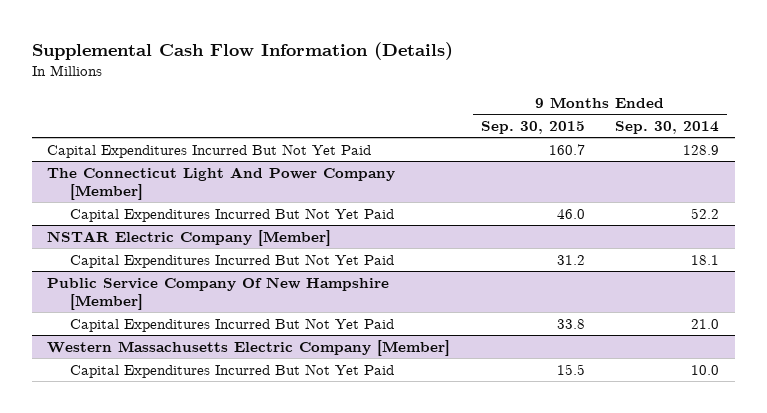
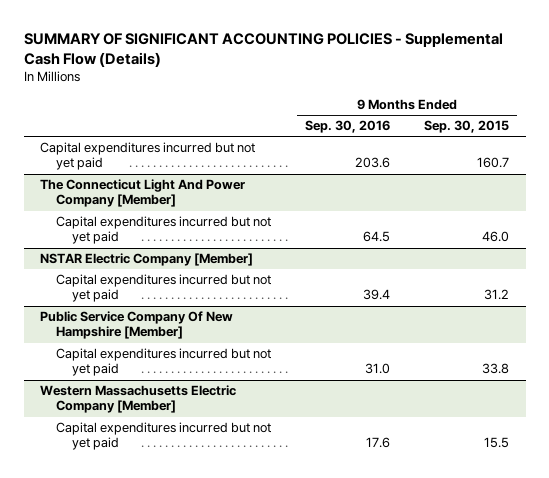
[32,41,454,60] Supplemental Cash Flow Information (Details) -> [23,32,503,67] SUMMARY OF SIGNIFICANT ACCOUNTING POLICIES - Supplemental Cash Flow (Details)
[615,121,720,135] Sep. 30, 2014 -> none
none -> [305,120,391,134] Sep. 30, 2016
[47,143,372,158] Capital Expenditures Incurred But Not Yet Paid -> [40,142,256,171] Capital expenditures incurred but not yet paid
[70,207,395,222] Capital Expenditures Incurred But Not Yet Paid -> [56,216,272,245] Capital expenditures incurred but not yet paid
[70,253,395,268] Capital Expenditures Incurred But Not Yet Paid -> [56,274,272,303] Capital expenditures incurred but not yet paid
[70,317,395,332] Capital Expenditures Incurred But Not Yet Paid -> [56,348,272,377] Capital expenditures incurred but not yet paid
[70,363,395,378] Capital Expenditures Incurred But Not Yet Paid -> [56,422,272,451] Capital expenditures incurred but not yet paid

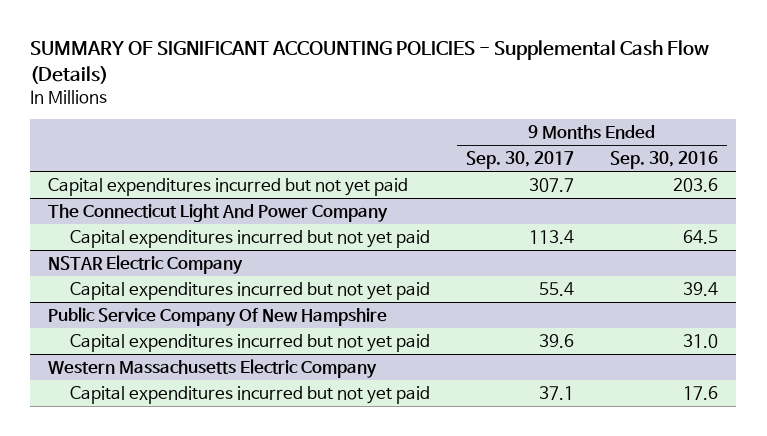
[423,120,509,134] Sep. 30, 2015 -> none
none -> [466,151,575,170] Sep. 30, 2017
[40,179,246,208] The Connecticut Light And Power Company [Member] -> [48,203,389,222] The Connecticut Light And Power Company
[40,253,254,267] NSTAR Electric Company [Member] -> [48,254,244,274] NSTAR Electric Company
[40,311,234,340] Public Service Company Of New Hampshire [Member] -> [48,306,388,326] Public Service Company Of New Hampshire
[40,385,237,414] Western Massachusetts Electric Company [Member] -> [48,358,378,378] Western Massachusetts Electric Company

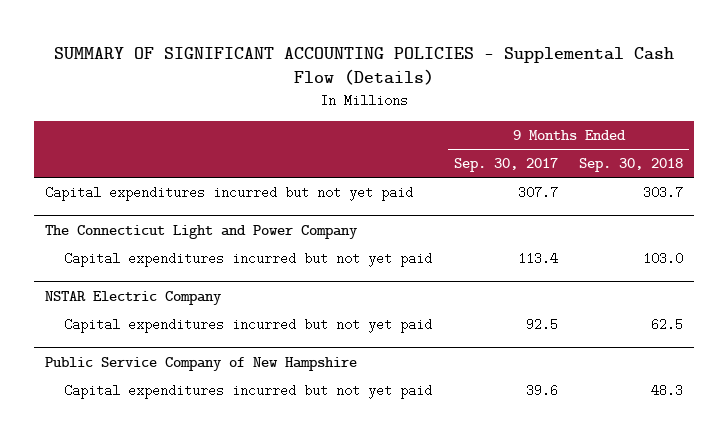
[610,151,719,170] Sep. 30, 2016 -> none
none -> [579,157,684,172] Sep. 30, 2018
[48,203,389,222] The Connecticut Light And Power Company -> [44,224,358,239] The Connecticut Light and Power Company
[539,281,575,296] 55.4 -> [525,317,558,331] 92.5
[48,306,388,326] Public Service Company Of New Hampshire -> [44,356,357,371] Public Service Company of New Hampshire
[48,358,378,378] Western Massachusetts Electric Company -> none
[70,385,431,404] Capital expenditures incurred but not yet paid -> none

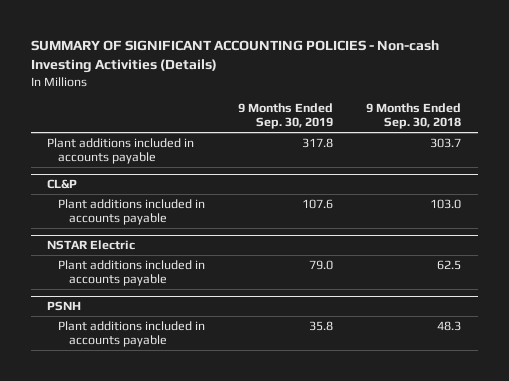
[54,46,675,86] SUMMARY OF SIGNIFICANT ACCOUNTING POLICIES - Supplemental Cash Flow (Details) -> [30,39,439,74] SUMMARY OF SIGNIFICANT ACCOUNTING POLICIES - Non-cash Investing Activities (Details)
[453,157,558,172] Sep. 30, 2017 -> none
none -> [238,102,334,130] 9 Months Ended Sep. 30, 2019
[44,185,413,201] Capital expenditures incurred but not yet paid -> [47,137,195,165] Plant additions included in accounts payable
[44,224,358,239] The Connecticut Light and Power Company -> [47,179,78,190] CL&P
[63,251,432,267] Capital expenditures incurred but not yet paid -> [58,198,206,226] Plant additions included in accounts payable
[44,290,222,305] NSTAR Electric Company -> [47,240,136,251] NSTAR Electric
[63,317,432,333] Capital expenditures incurred but not yet paid -> [58,259,206,287] Plant additions included in accounts payable
[44,356,357,371] Public Service Company of New Hampshire -> [47,301,82,312] PSNH
[63,383,432,399] Capital expenditures incurred but not yet paid -> [58,320,206,348] Plant additions included in accounts payable

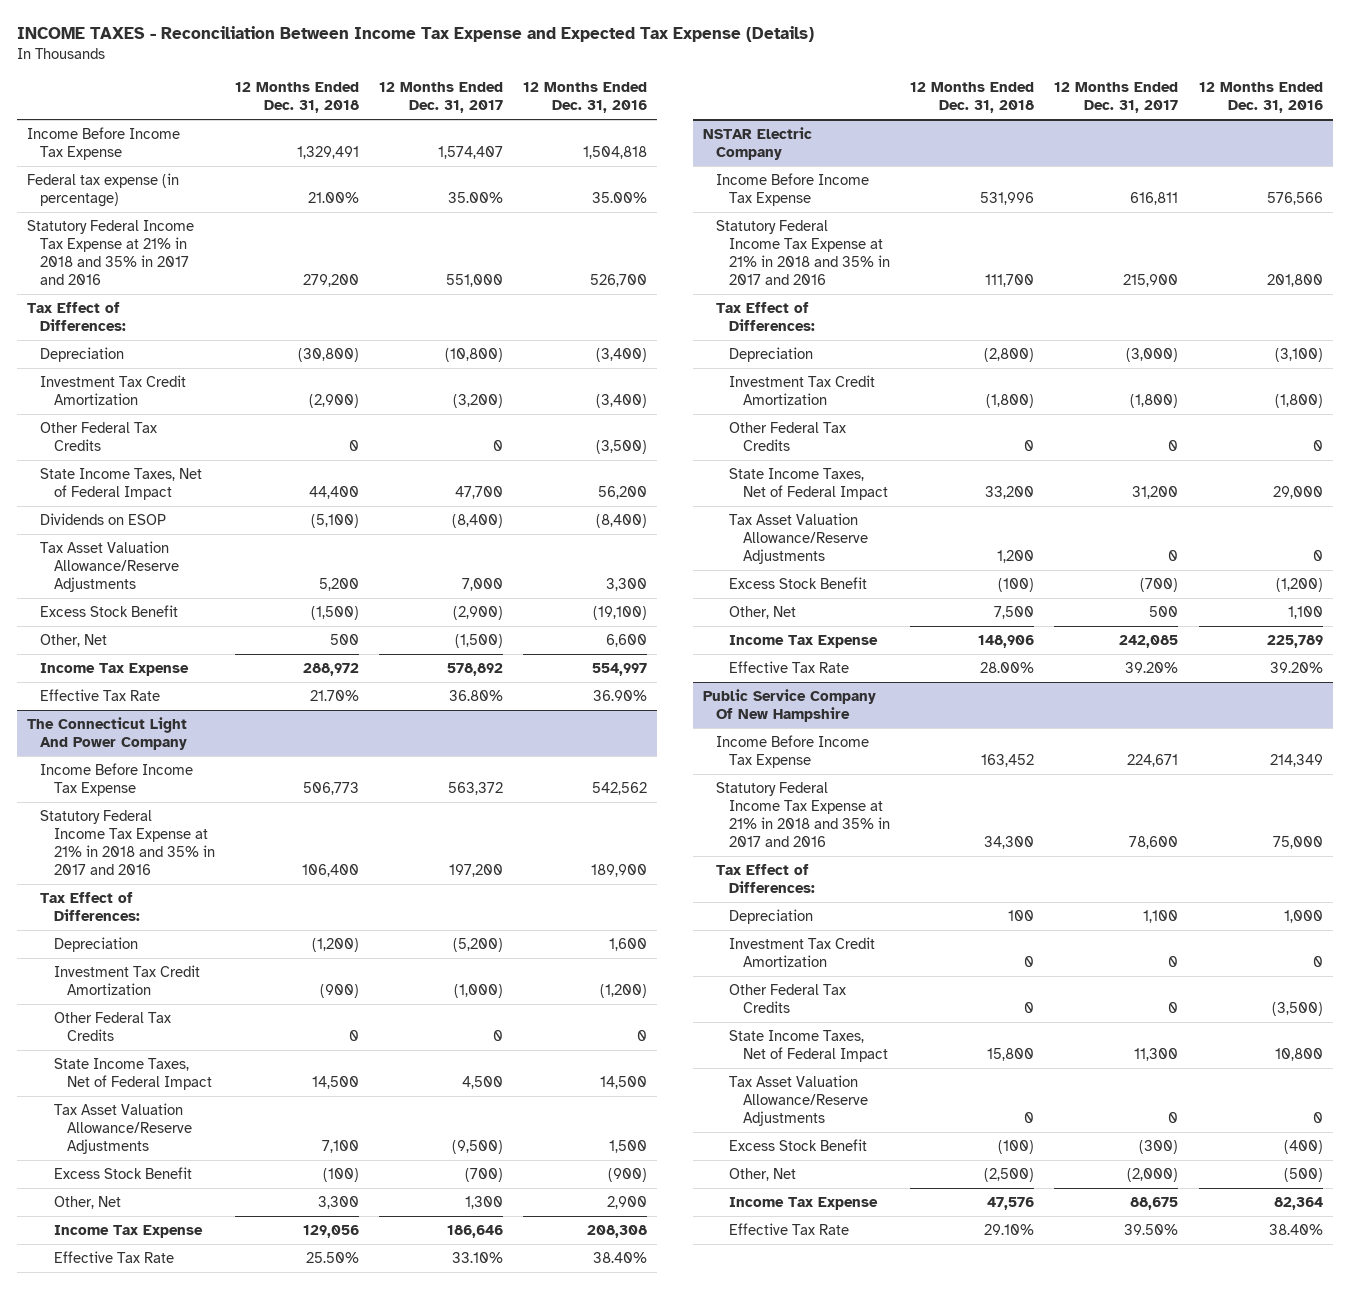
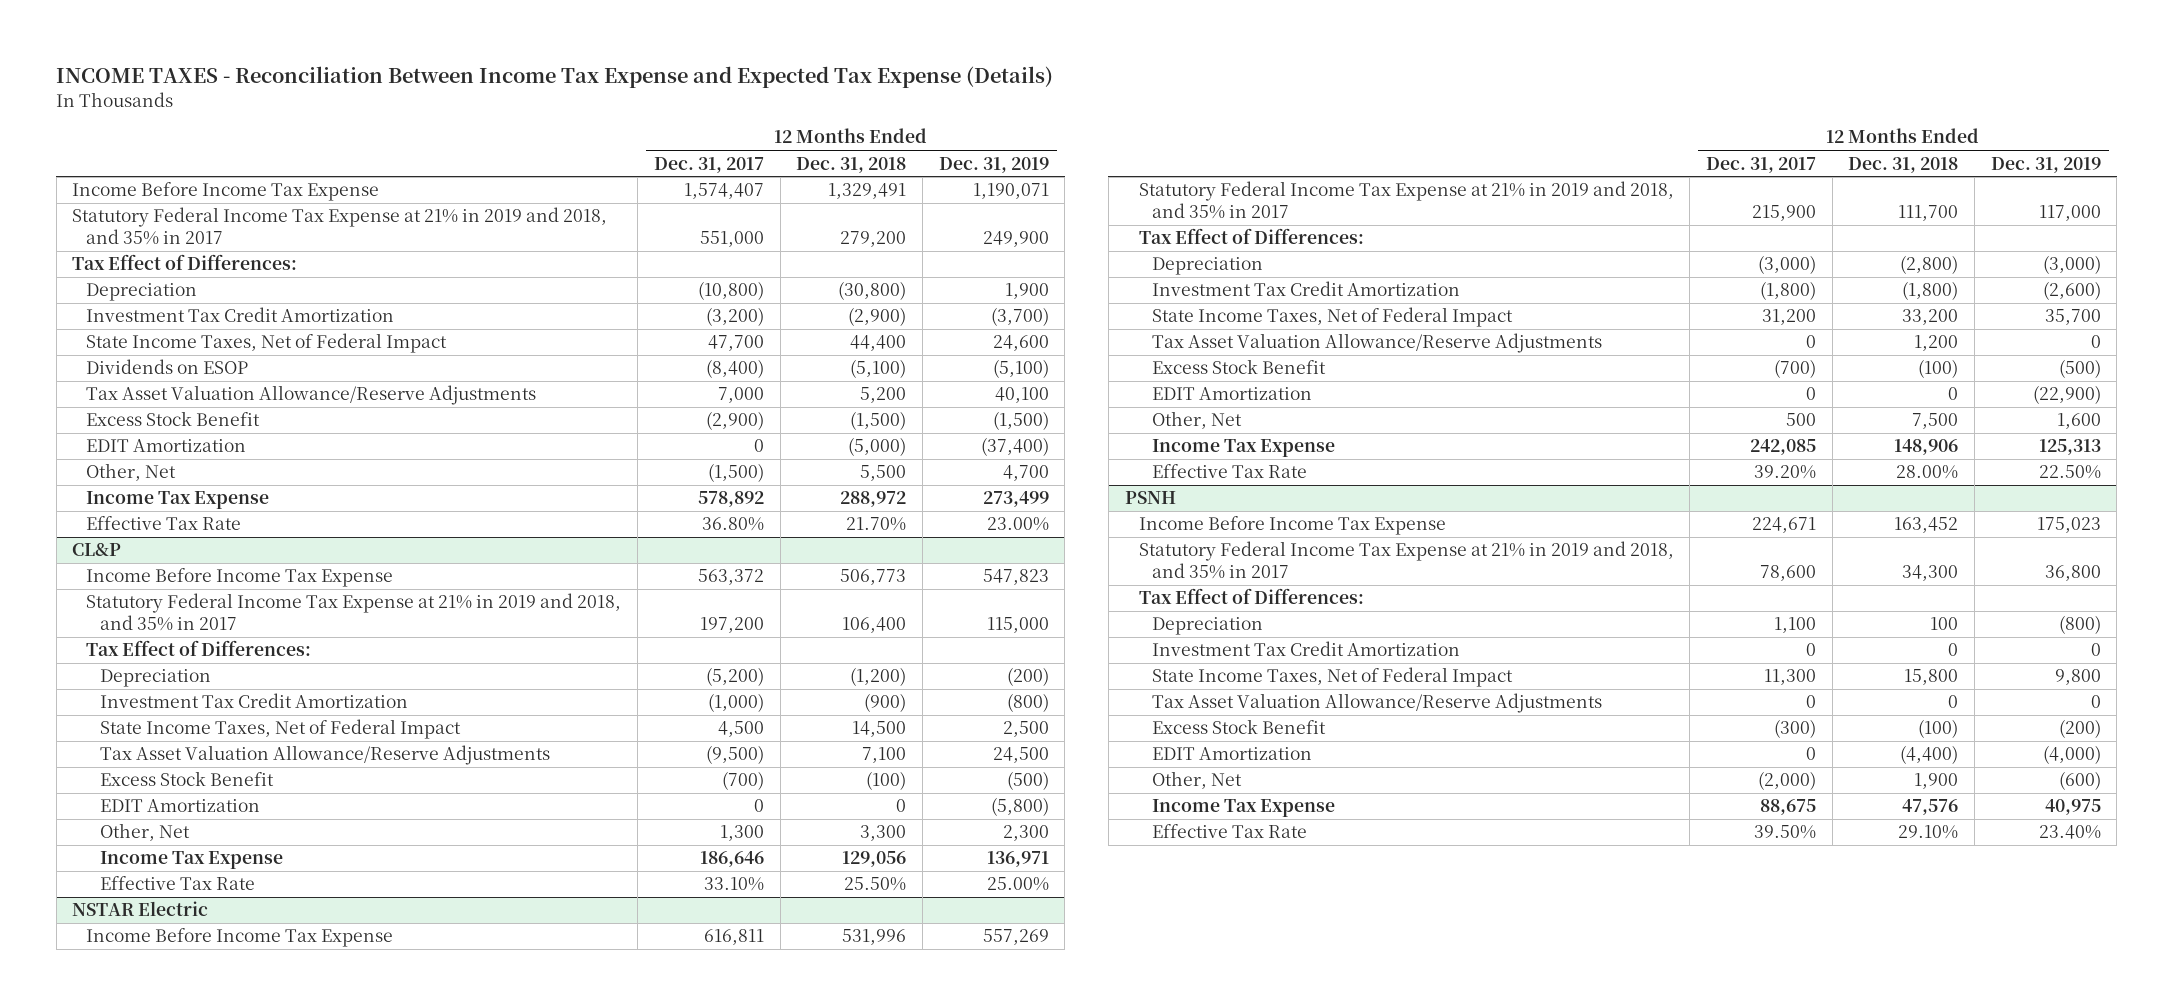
[522,81,647,113] 12 Months Ended Dec. 31, 2016 -> none
none -> [938,156,1049,173] Dec. 31, 2019
[26,173,179,207] Federal tax expense (in percentage) -> none
[26,220,194,285] Statutory Federal Income Tax Expense at 21% in 2018 and 35% in 2017 and 2016 -> [72,207,608,245] Statutory Federal Income Tax Expense at 21% in 2019 and 2018, and 35% in 2017
[40,422,158,451] Other Federal Tax Credits -> none
none -> [86,439,247,453] EDIT Amortization
[329,634,359,646] 500 -> [860,465,907,482] 5,500
[26,717,188,750] The Connecticut Light And Power Company -> [72,543,122,557] CL&P
[40,810,215,875] Statutory Federal Income Tax Expense at 21% in 2018 and 35% in 2017 and 2016 -> [86,593,622,631] Statutory Federal Income Tax Expense at 21% in 2019 and 2018, and 35% in 2017
[53,1012,171,1041] Other Federal Tax Credits -> none
none -> [100,799,261,813] EDIT Amortization
[702,127,812,160] NSTAR Electric Company -> [72,901,209,917] NSTAR Electric
[716,220,891,285] Statutory Federal Income Tax Expense at 21% in 2018 and 35% in 2017 and 2016 -> [1138,181,1674,219] Statutory Federal Income Tax Expense at 21% in 2019 and 2018, and 35% in 2017
[729,422,847,451] Other Federal Tax Credits -> none
none -> [1152,387,1313,401] EDIT Amortization
[702,689,876,722] Public Service Company Of New Hampshire -> none
none -> [1124,491,1176,505] PSNH
[716,782,891,847] Statutory Federal Income Tax Expense at 21% in 2018 and 35% in 2017 and 2016 -> [1138,541,1674,579] Statutory Federal Income Tax Expense at 21% in 2019 and 2018, and 35% in 2017
[729,984,847,1013] Other Federal Tax Credits -> none
none -> [1152,747,1313,761] EDIT Amortization
[984,1168,1035,1183] (2,500) -> [1914,773,1959,790] 1,900

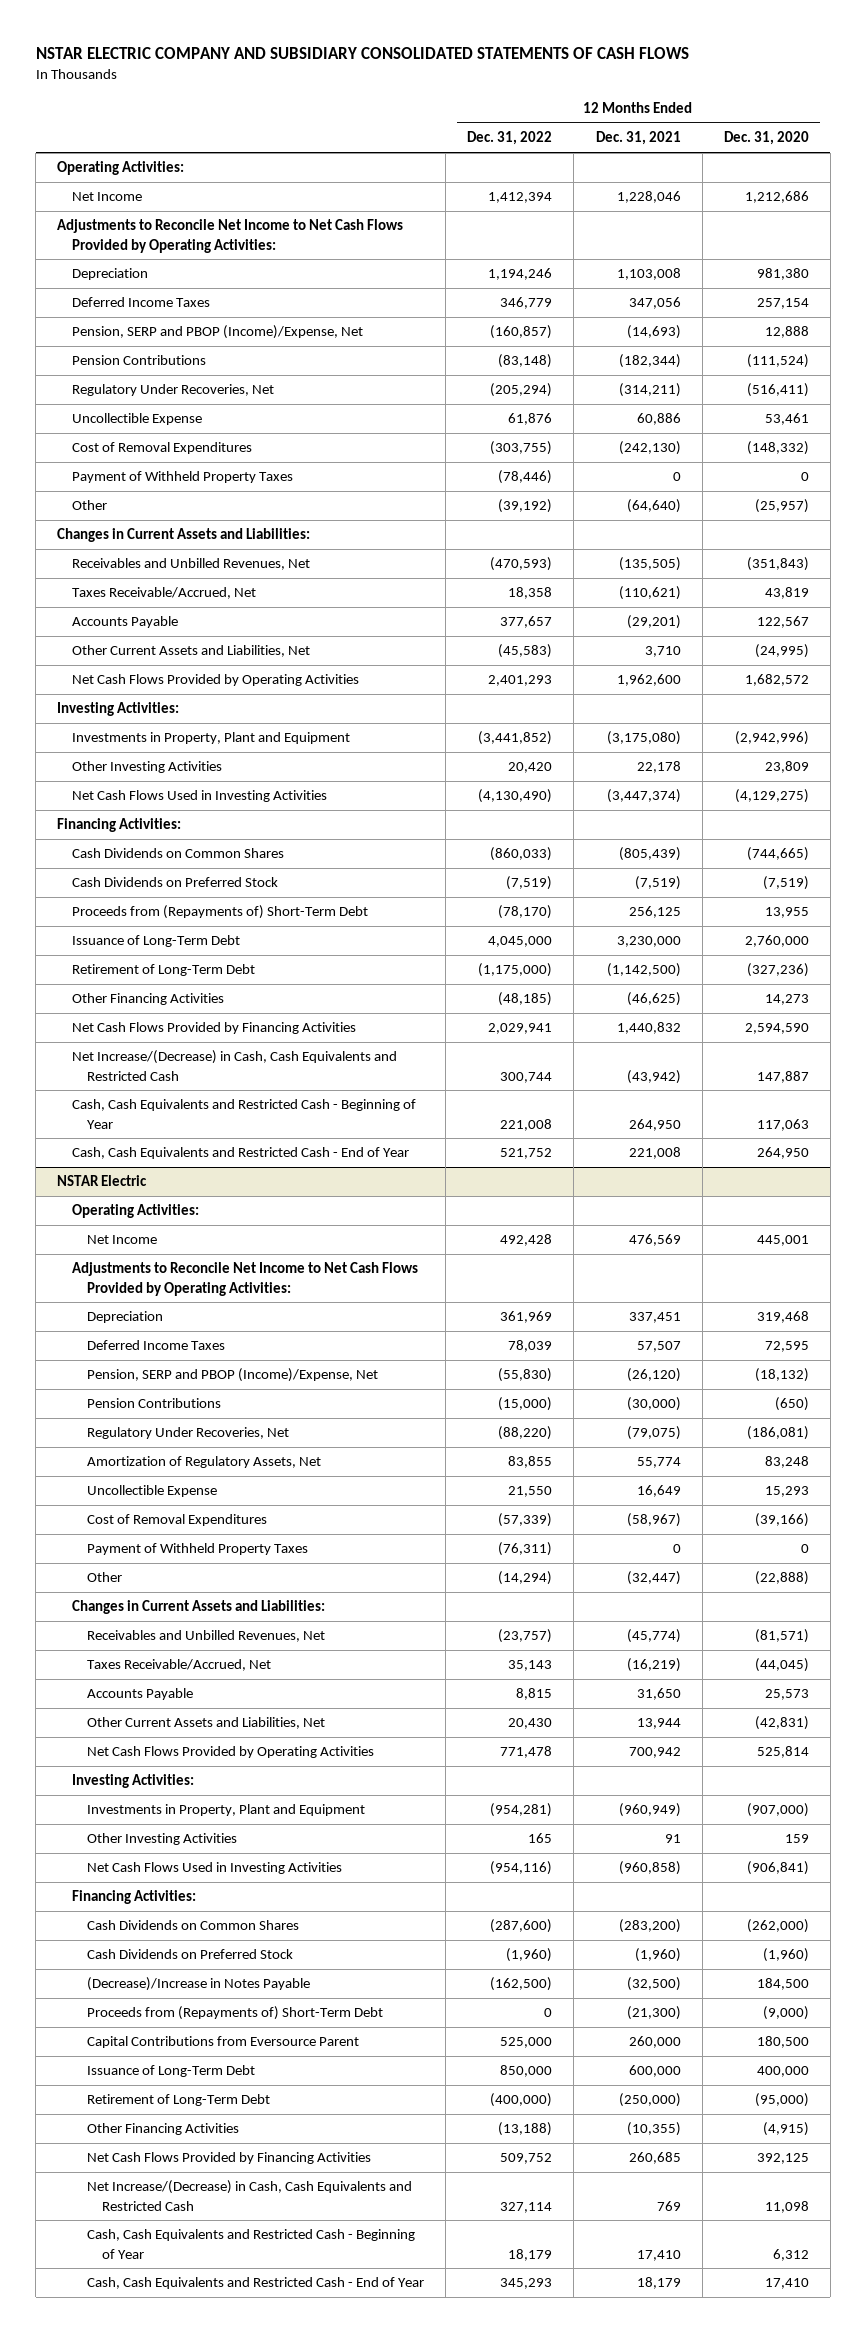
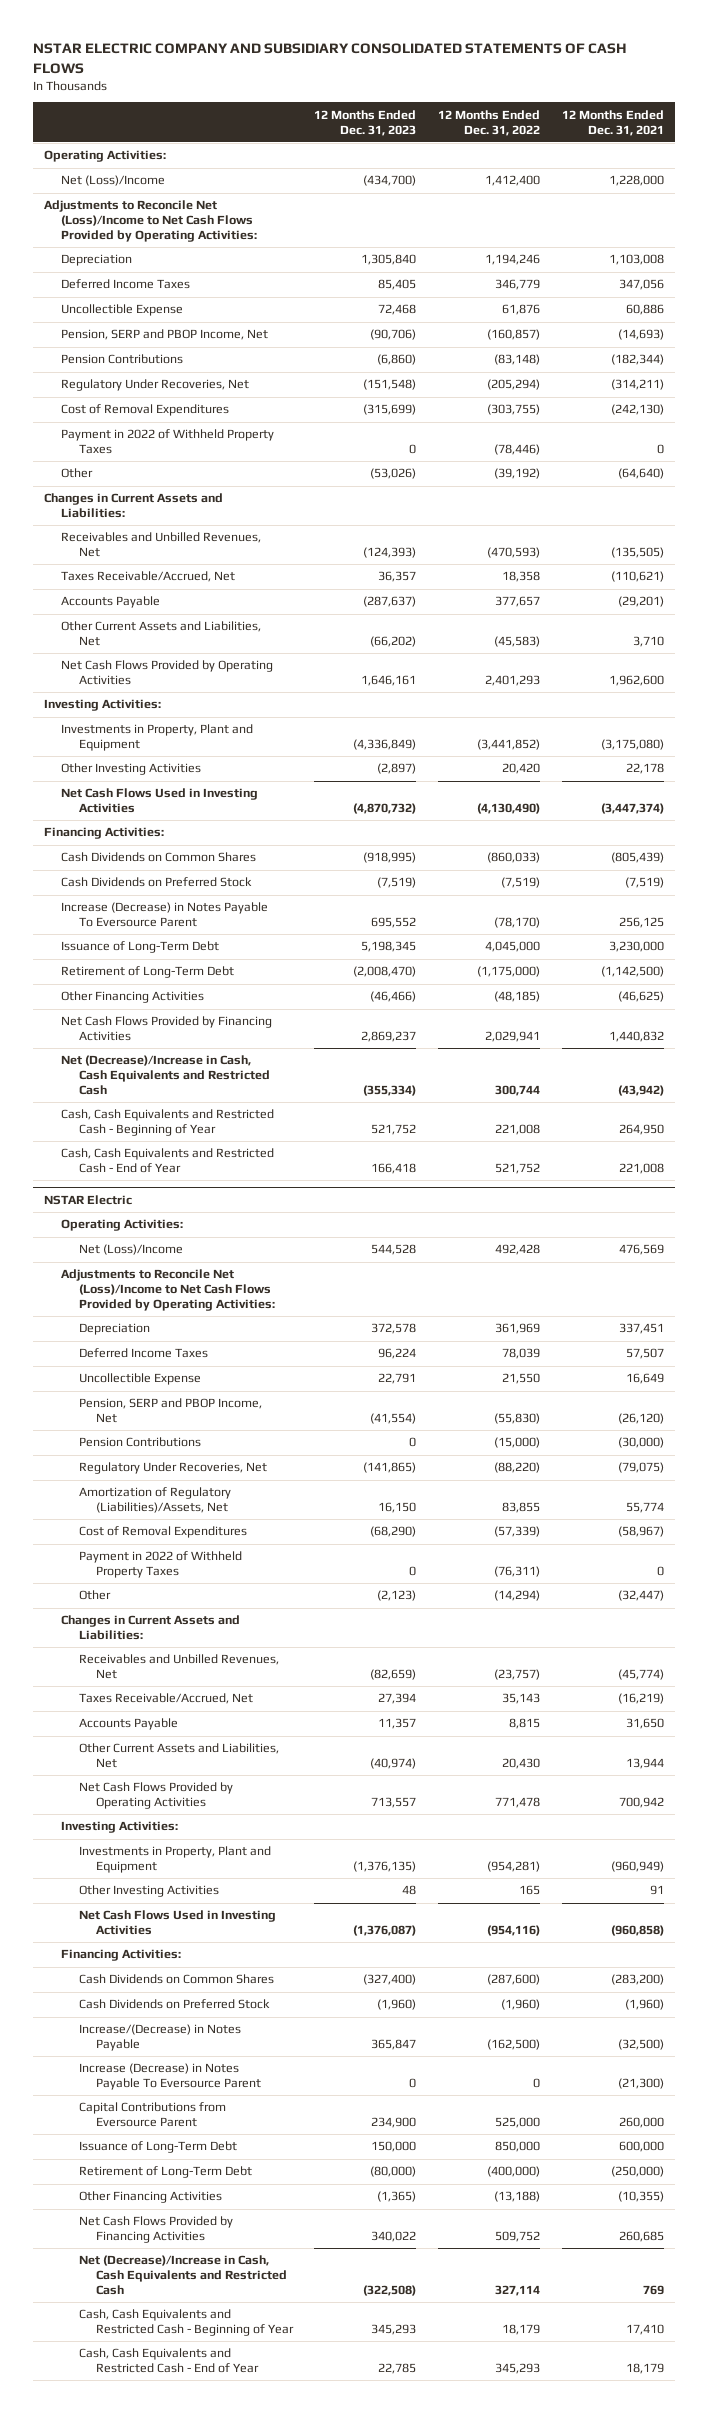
[723,131,809,146] Dec. 31, 2020 -> none
none -> [314,109,417,136] 12 Months Ended Dec. 31, 2023
[72,192,143,202] Net Income -> [61,175,166,187] Net (Loss)/Income
[488,192,553,204] 1,412,394 -> [485,175,541,187] 1,412,400
[616,191,681,204] 1,228,046 -> [608,175,664,187] 1,228,000
[57,219,404,253] Adjustments to Reconcile Net Income to Net Cash Flows Provided by Operating Activities: -> [44,200,258,243] Adjustments to Reconcile Net (Loss)/Income to Net Cash Flows Provided by Operating Activities:
[72,413,203,426] Uncollectible Expense -> [61,304,184,317] Uncollectible Expense
[72,325,364,340] Pension, SERP and PBOP (Income)/Expense, Net -> [61,329,269,341] Pension, SERP and PBOP Income, Net
[72,471,294,484] Payment of Withheld Property Taxes -> [61,429,275,455] Payment in 2022 of Withheld Property Taxes
[72,905,369,920] Proceeds from (Repayments of) Short-Term Debt -> [61,902,269,928] Increase (Decrease) in Notes Payable To Eversource Parent
[72,1050,398,1081] Net Increase/(Decrease) in Cash, Cash Equivalents and Restricted Cash -> [61,1055,270,1096] Net (Decrease)/Increase in Cash, Cash Equivalents and Restricted Cash
[87,1235,158,1245] Net Income -> [78,1244,183,1256] Net (Loss)/Income
[72,1262,419,1296] Adjustments to Reconcile Net Income to Net Cash Flows Provided by Operating Activities: -> [61,1269,275,1312] Adjustments to Reconcile Net (Loss)/Income to Net Cash Flows Provided by Operating Activities:
[87,1485,218,1498] Uncollectible Expense -> [78,1373,201,1386] Uncollectible Expense
[87,1368,379,1383] Pension, SERP and PBOP (Income)/Expense, Net -> [78,1398,262,1424] Pension, SERP and PBOP Income, Net
[87,1456,322,1469] Amortization of Regulatory Assets, Net -> [78,1487,231,1514] Amortization of Regulatory (Liabilities)/Assets, Net
[87,1543,309,1556] Payment of Withheld Property Taxes -> [78,1551,242,1579] Payment in 2022 of Withheld Property Taxes
[87,1977,311,1992] (Decrease)/Increase in Notes Payable -> [78,2024,241,2052] Increase/(Decrease) in Notes Payable
[87,2006,384,2021] Proceeds from (Repayments of) Short-Term Debt -> [78,2063,261,2091] Increase (Decrease) in Notes Payable To Eversource Parent
[87,2180,413,2211] Net Increase/(Decrease) in Cash, Cash Equivalents and Restricted Cash -> [78,2255,287,2296] Net (Decrease)/Increase in Cash, Cash Equivalents and Restricted Cash

